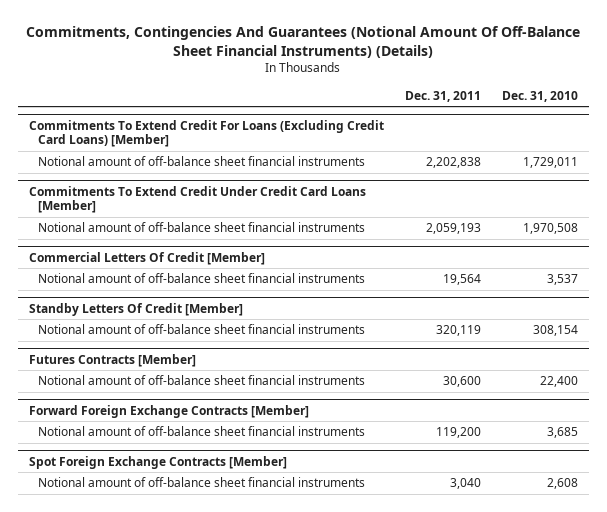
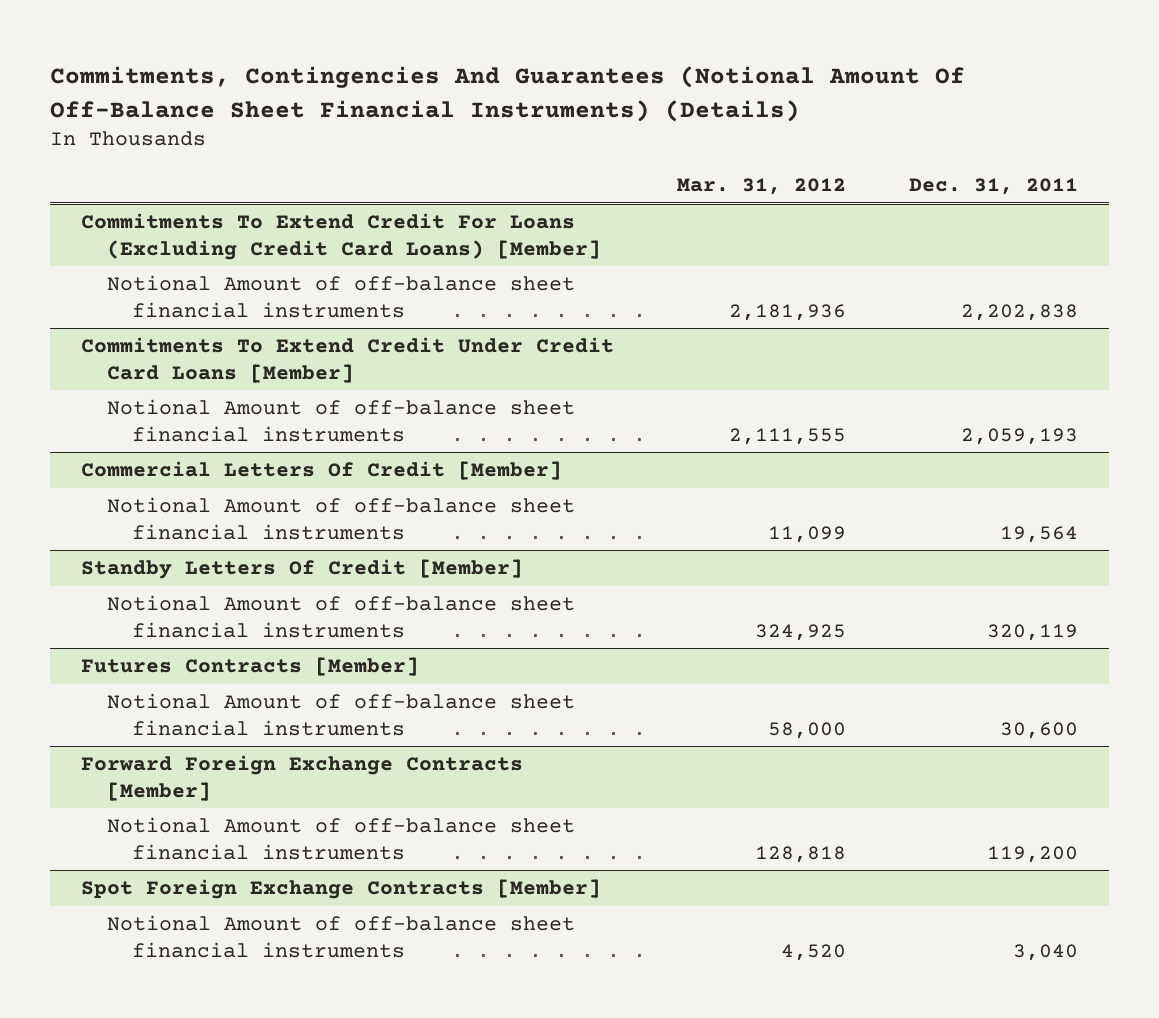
[502,90,579,102] Dec. 31, 2010 -> none
none -> [677,177,847,195] Mar. 31, 2012
[38,156,366,167] Notional amount of off-balance sheet financial instruments -> [106,275,575,318] Notional Amount of off-balance sheet financial instruments
[38,222,366,233] Notional amount of off-balance sheet financial instruments -> [106,399,575,442] Notional Amount of off-balance sheet financial instruments
[38,273,366,284] Notional amount of off-balance sheet financial instruments -> [106,497,575,540] Notional Amount of off-balance sheet financial instruments
[38,324,366,335] Notional amount of off-balance sheet financial instruments -> [106,595,575,638] Notional Amount of off-balance sheet financial instruments
[38,375,366,386] Notional amount of off-balance sheet financial instruments -> [106,693,575,736] Notional Amount of off-balance sheet financial instruments
[38,426,366,437] Notional amount of off-balance sheet financial instruments -> [106,817,575,860] Notional Amount of off-balance sheet financial instruments
[38,477,366,488] Notional amount of off-balance sheet financial instruments -> [106,915,575,958] Notional Amount of off-balance sheet financial instruments

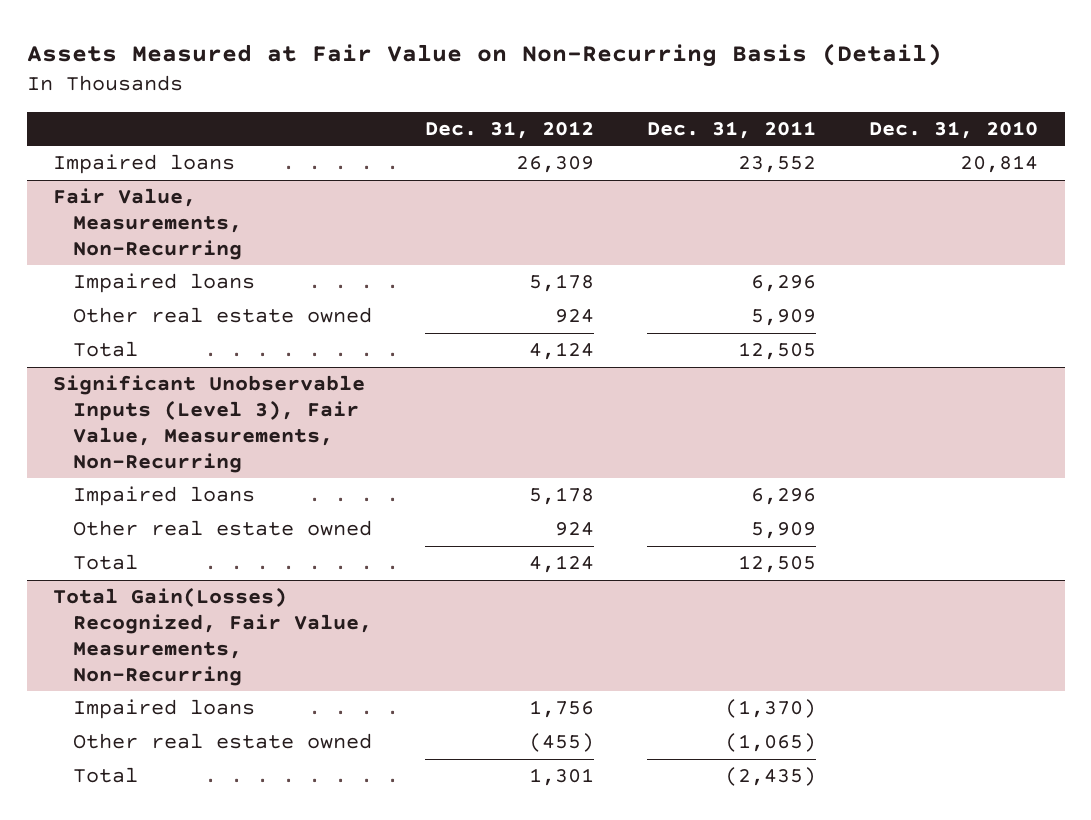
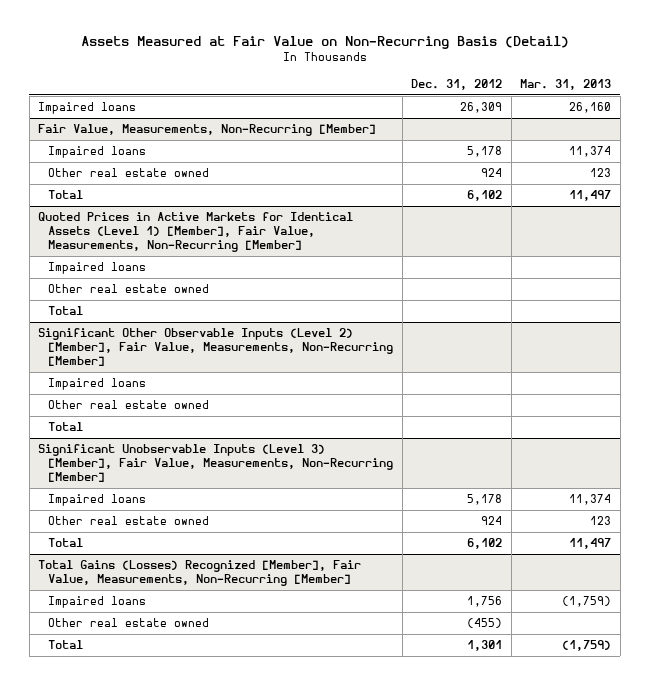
[647,121,817,140] Dec. 31, 2011 -> none
[869,121,1039,140] Dec. 31, 2010 -> none
none -> [520,78,612,90] Mar. 31, 2013
[53,188,243,260] Fair Value, Measurements, Non-Recurring -> [37,124,376,137] Fair Value, Measurements, Non-Recurring [Member]
[529,342,595,361] 4,124 -> [467,190,503,202] 6,102
none -> [37,212,353,253] Quoted Prices in Active Markets for Identical Assets (Level 1) [Member], Fair Value, Measurements, Non-Recurring [Member]
none -> [48,262,147,275] Impaired loans
none -> [48,284,210,294] Other real estate owned
none -> [48,306,84,316] Total
none -> [37,328,394,367] Significant Other Observable Inputs (Level 2) [Member], Fair Value, Measurements, Non-Recurring [Member]
none -> [48,378,147,391] Impaired loans
none -> [48,400,210,410] Other real estate owned
none -> [48,422,84,432] Total
[53,375,366,473] Significant Unobservable Inputs (Level 3), Fair Value, Measurements, Non-Recurring -> [37,444,394,483] Significant Unobservable Inputs (Level 3) [Member], Fair Value, Measurements, Non-Recurring [Member]
[529,555,595,574] 4,124 -> [467,538,503,550] 6,102
[53,587,373,686] Total Gain(Losses) Recognized, Fair Value, Measurements, Non-Recurring -> [37,560,361,587] Total Gains (Losses) Recognized [Member], Fair Value, Measurements, Non-Recurring [Member]

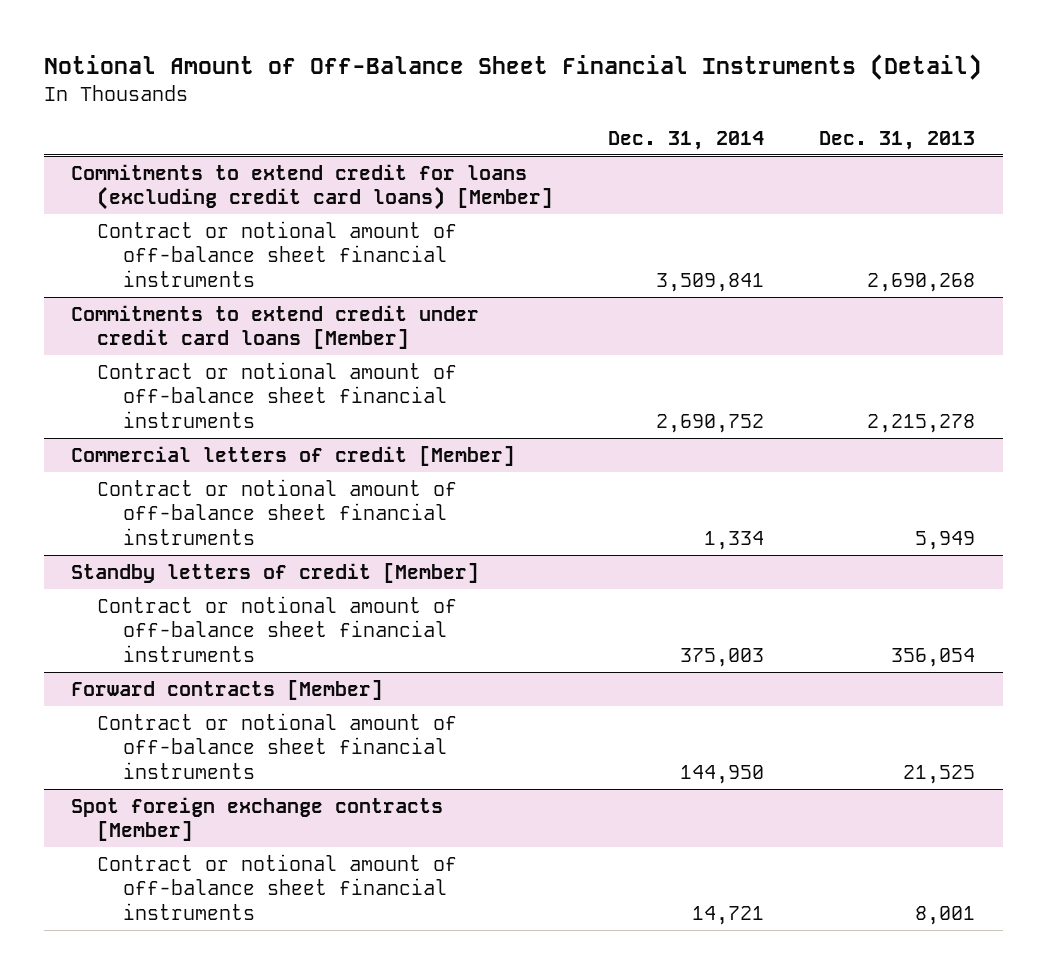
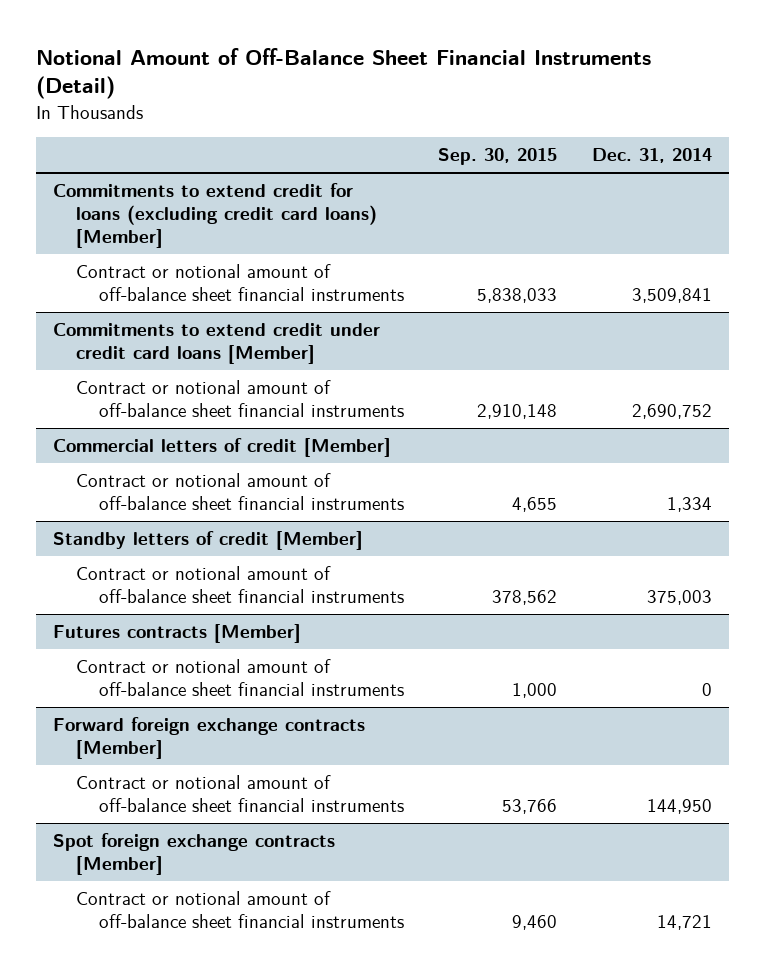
[819,130,976,150] Dec. 31, 2013 -> none
none -> [438,148,558,166] Sep. 30, 2015
none -> [53,624,302,644] Futures contracts [Member]
none -> [75,659,404,696] Contract or notional amount of off-balance sheet financial instruments
[71,679,384,700] Forward contracts [Member] -> [53,717,366,759] Forward foreign exchange contracts [Member]

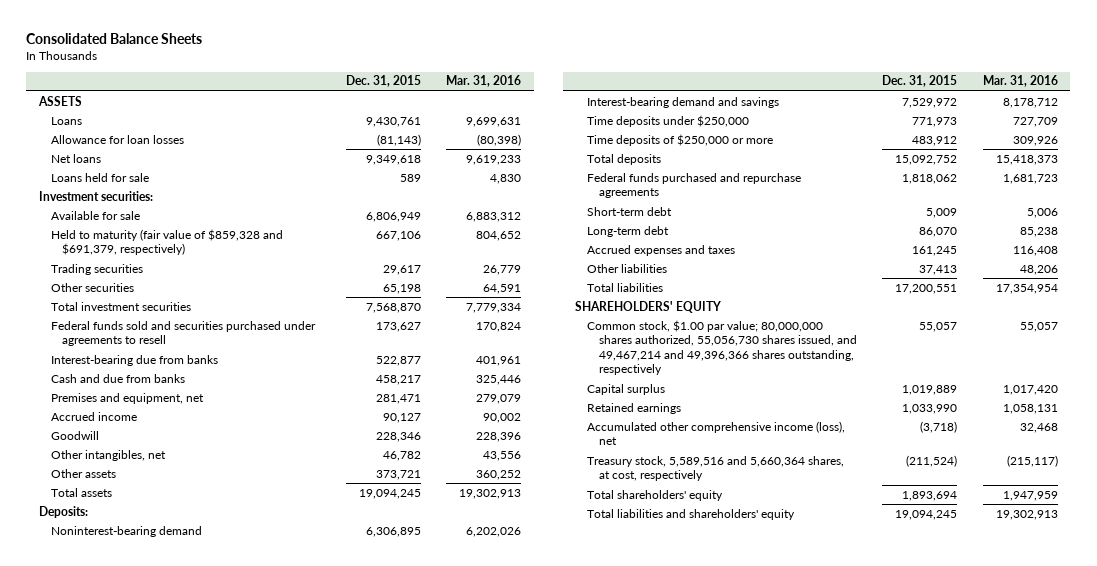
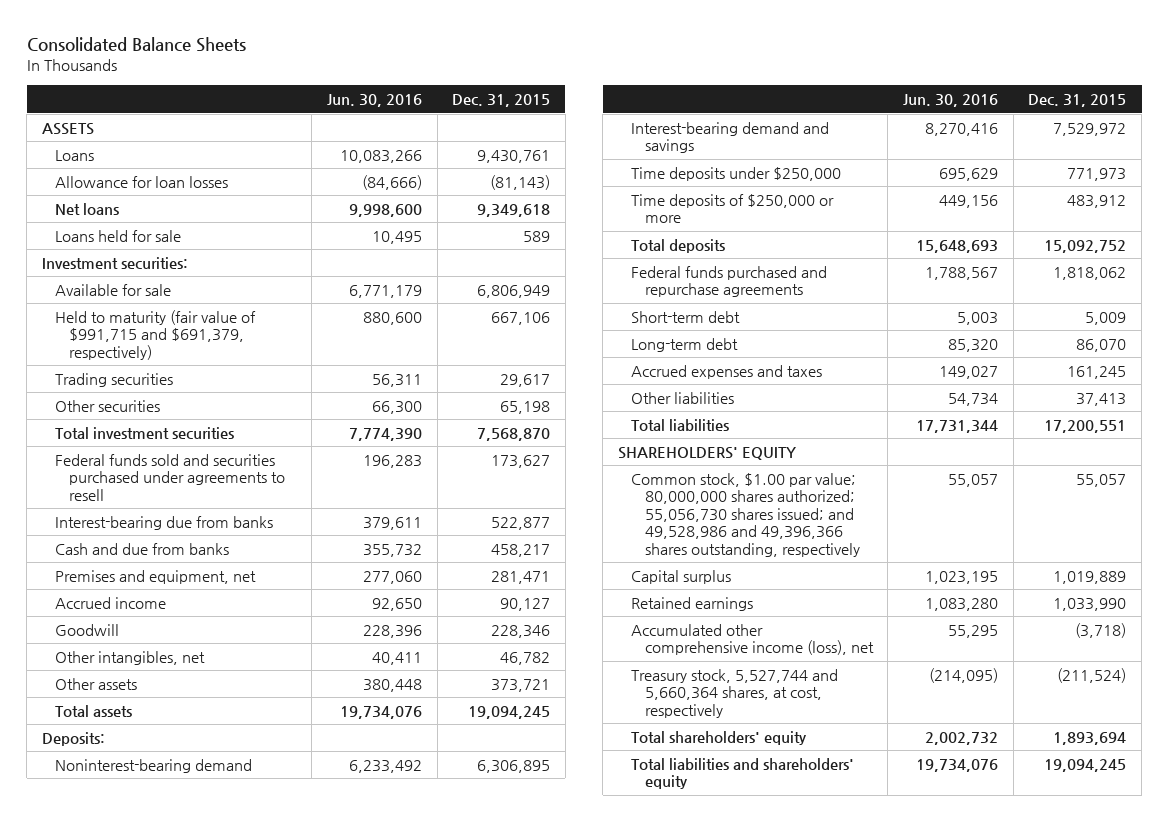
[446,75,522,88] Mar. 31, 2016 -> none
none -> [326,94,422,108] Jun. 30, 2016
[50,228,283,256] Held to maturity (fair value of $859,328 and $691,379, respectively) -> [55,309,257,360] Held to maturity (fair value of $991,715 and $691,379, respectively)
[587,319,857,376] Common stock, $1.00 par value; 80,000,000 shares authorized, 55,056,730 shares issued, and 49,467,214 and 49,396,366 shares outstanding, respectively -> [631,472,860,557] Common stock, $1.00 par value; 80,000,000 shares authorized; 55,056,730 shares issued; and 49,528,986 and 49,396,366 shares outstanding, respectively
[587,455,845,482] Treasury stock, 5,589,516 and 5,660,364 shares, at cost, respectively -> [631,668,839,718] Treasury stock, 5,527,744 and 5,660,364 shares, at cost, respectively

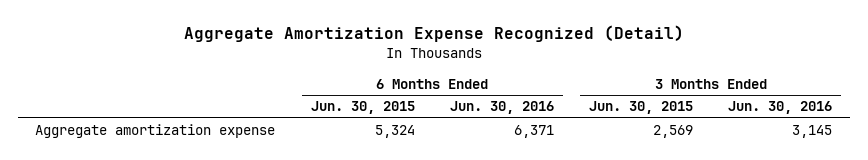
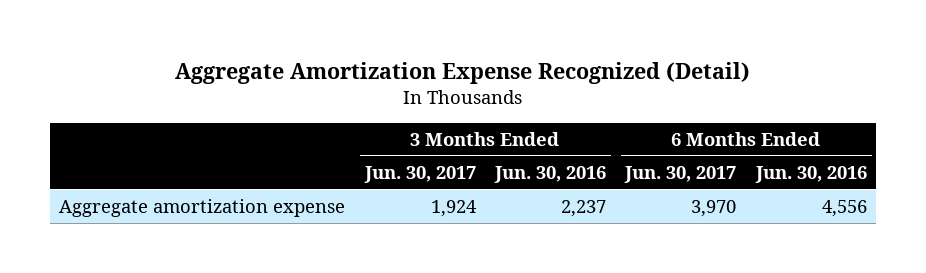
[310,101,415,115] Jun. 30, 2015 -> none
[589,101,694,115] Jun. 30, 2015 -> none
none -> [363,166,476,184] Jun. 30, 2017
none -> [624,166,737,184] Jun. 30, 2017
[513,125,554,139] 6,371 -> [821,200,867,218] 4,556
[792,125,833,139] 3,145 -> [561,200,607,218] 2,237

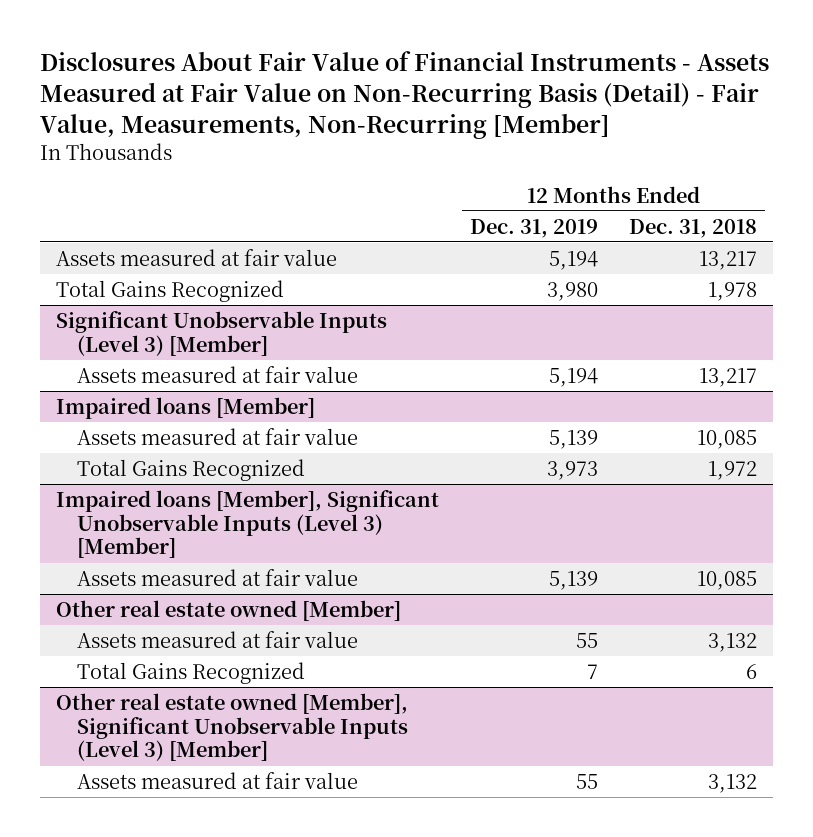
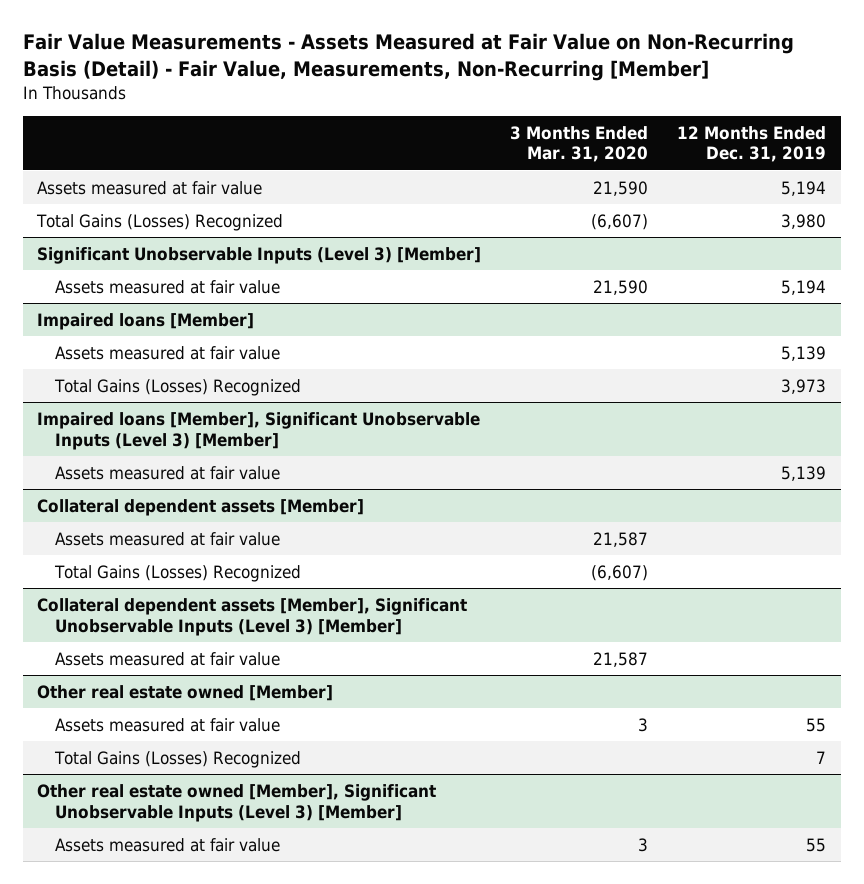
[39,50,769,139] Disclosures About Fair Value of Financial Instruments - Assets Measured at Fair Value on Non-Recurring Basis (Detail) - Fair Value, Measurements, Non-Recurring [Member] -> [22,33,794,81] Fair Value Measurements - Assets Measured at Fair Value on Non-Recurring Basis (Detail) - Fair Value, Measurements, Non-Recurring [Member]
[629,218,758,238] Dec. 31, 2018 -> none
none -> [510,125,649,163] 3 Months Ended Mar. 31, 2020
[55,279,284,302] Total Gains Recognized -> [36,213,284,231] Total Gains (Losses) Recognized
[77,458,306,481] Total Gains Recognized -> [53,378,301,396] Total Gains (Losses) Recognized
none -> [37,498,365,516] Collateral dependent assets [Member]
none -> [54,531,280,546] Assets measured at fair value
none -> [53,564,301,582] Total Gains (Losses) Recognized
none -> [37,597,468,636] Collateral dependent assets [Member], Significant Unobservable Inputs (Level 3) [Member]
none -> [54,651,280,666] Assets measured at fair value
[77,661,306,684] Total Gains Recognized -> [53,750,301,768] Total Gains (Losses) Recognized

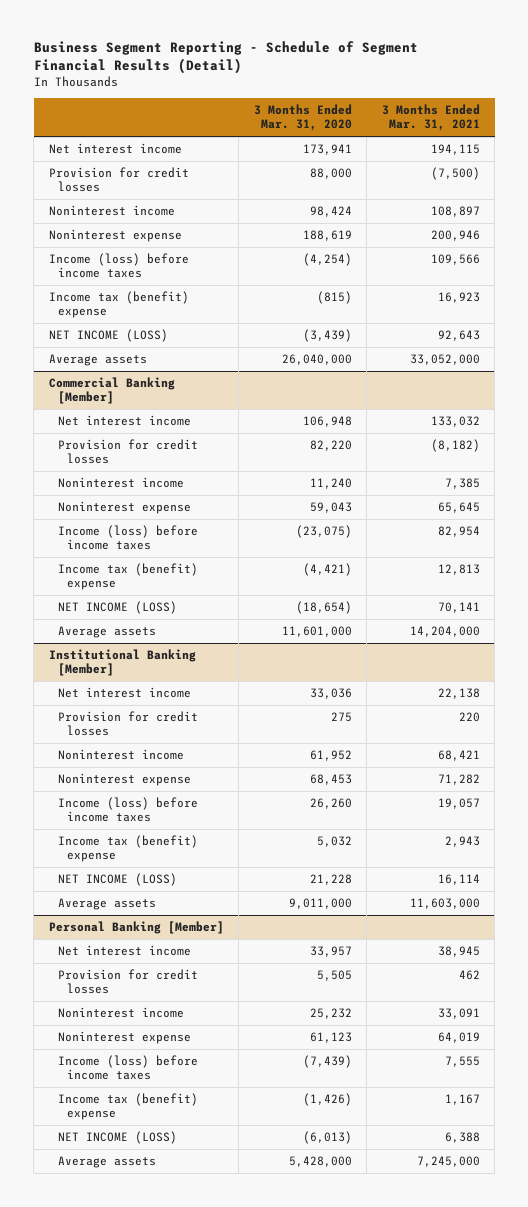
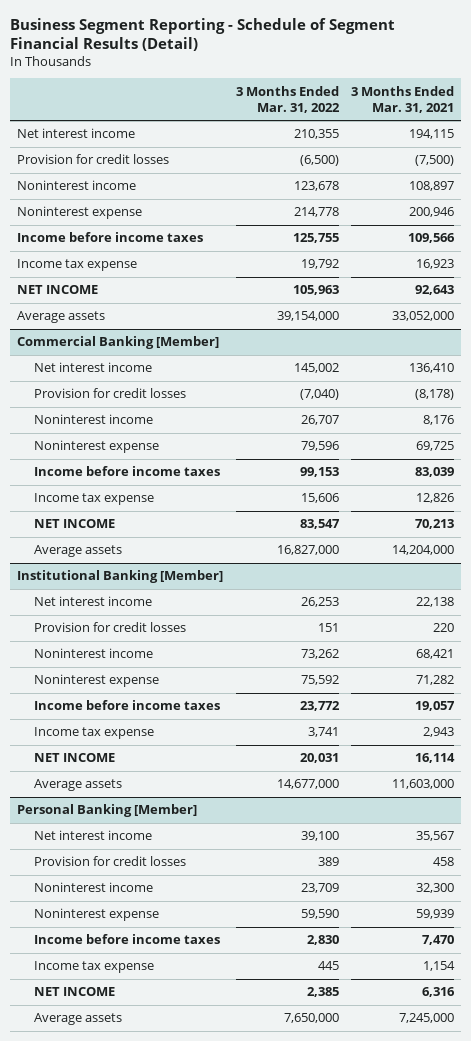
[253,104,352,132] 3 Months Ended Mar. 31, 2020 -> none
none -> [235,85,340,113] 3 Months Ended Mar. 31, 2022
[48,253,189,279] Income (loss) before income taxes -> [16,232,203,243] Income before income taxes
[48,291,189,319] Income tax (benefit) expense -> [16,259,137,272] Income tax expense
[48,329,168,343] NET INCOME (LOSS) -> [16,285,98,295] NET INCOME
[430,416,480,428] 133,032 -> [409,363,455,374] 136,410
[430,439,480,453] (8,182) -> [415,389,455,401] (8,178)
[444,478,480,490] 7,385 -> [423,415,455,426] 8,176
[437,502,480,514] 65,645 -> [416,441,455,452] 69,725
[57,525,198,551] Income (loss) before income taxes -> [33,466,220,477] Income before income taxes
[437,526,480,538] 82,954 -> [415,467,455,478] 83,039
[57,563,198,591] Income tax (benefit) expense -> [33,493,154,506] Income tax expense
[437,564,480,576] 12,813 -> [416,493,455,504] 12,826
[57,601,177,615] NET INCOME (LOSS) -> [33,519,115,529] NET INCOME
[437,602,480,614] 70,141 -> [415,519,455,530] 70,213
[57,797,198,823] Income (loss) before income taxes -> [33,700,220,711] Income before income taxes
[57,835,198,863] Income tax (benefit) expense -> [33,727,154,740] Income tax expense
[57,873,177,887] NET INCOME (LOSS) -> [33,753,115,763] NET INCOME
[437,946,480,958] 38,945 -> [416,831,455,842] 35,567
[458,970,480,981] 462 -> [433,857,455,867] 458
[437,1008,480,1020] 33,091 -> [416,883,455,894] 32,300
[437,1032,480,1044] 64,019 -> [416,909,455,920] 59,939
[57,1055,198,1081] Income (loss) before income taxes -> [33,934,220,945] Income before income taxes
[444,1056,480,1068] 7,555 -> [422,935,455,946] 7,470
[57,1093,198,1121] Income tax (benefit) expense -> [33,961,154,974] Income tax expense
[444,1094,480,1106] 1,167 -> [423,961,456,972] 1,154
[57,1131,177,1145] NET INCOME (LOSS) -> [33,987,115,997] NET INCOME
[444,1132,480,1144] 6,388 -> [422,987,456,998] 6,316

